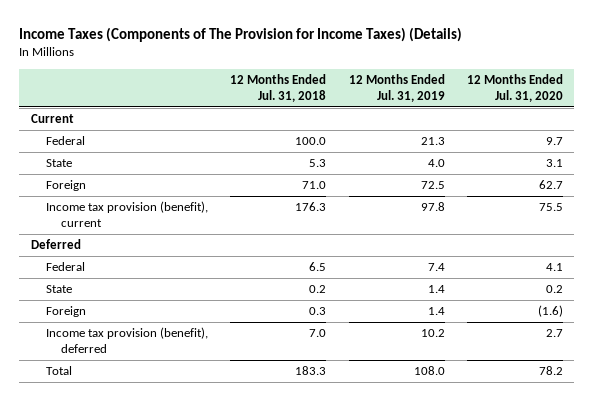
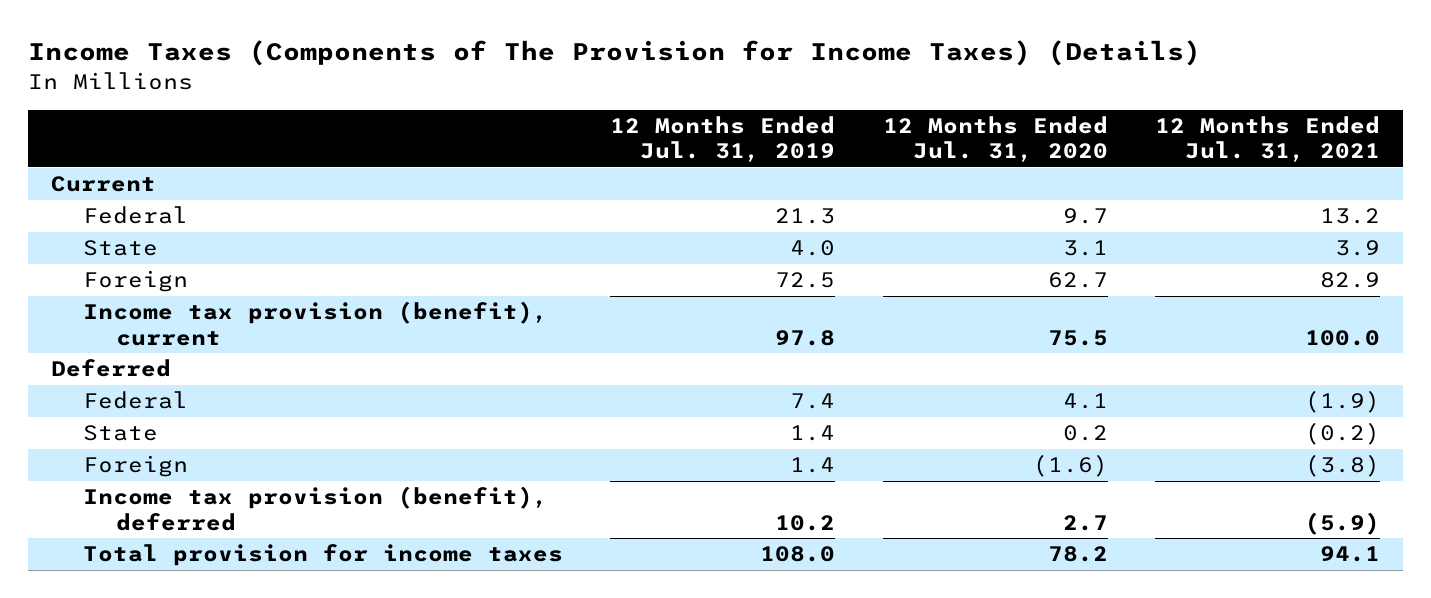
[230,74,327,103] 12 Months Ended Jul. 31, 2018 -> none
none -> [1154,115,1380,163] 12 Months Ended Jul. 31, 2021
[45,366,72,376] Total -> [83,544,564,567] Total provision for income taxes

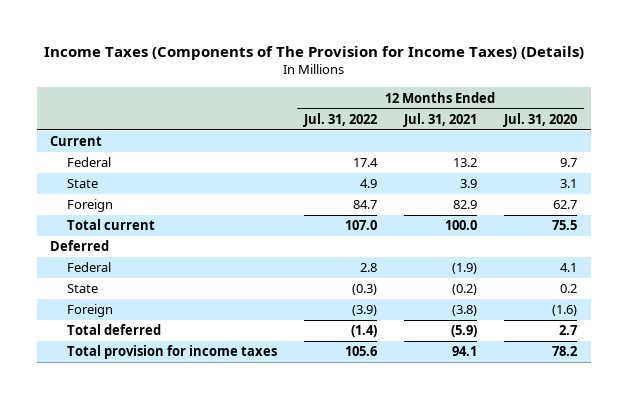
[610,115,836,163] 12 Months Ended Jul. 31, 2019 -> none
none -> [302,112,377,127] Jul. 31, 2022
[83,301,549,346] Income tax provision (benefit), current -> [66,219,155,231] Total current
[83,486,549,531] Income tax provision (benefit), deferred -> [66,324,161,336] Total deferred

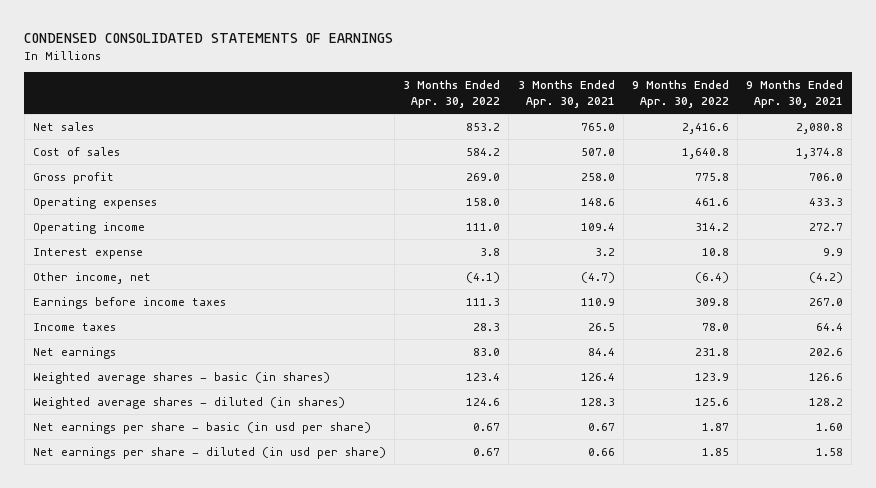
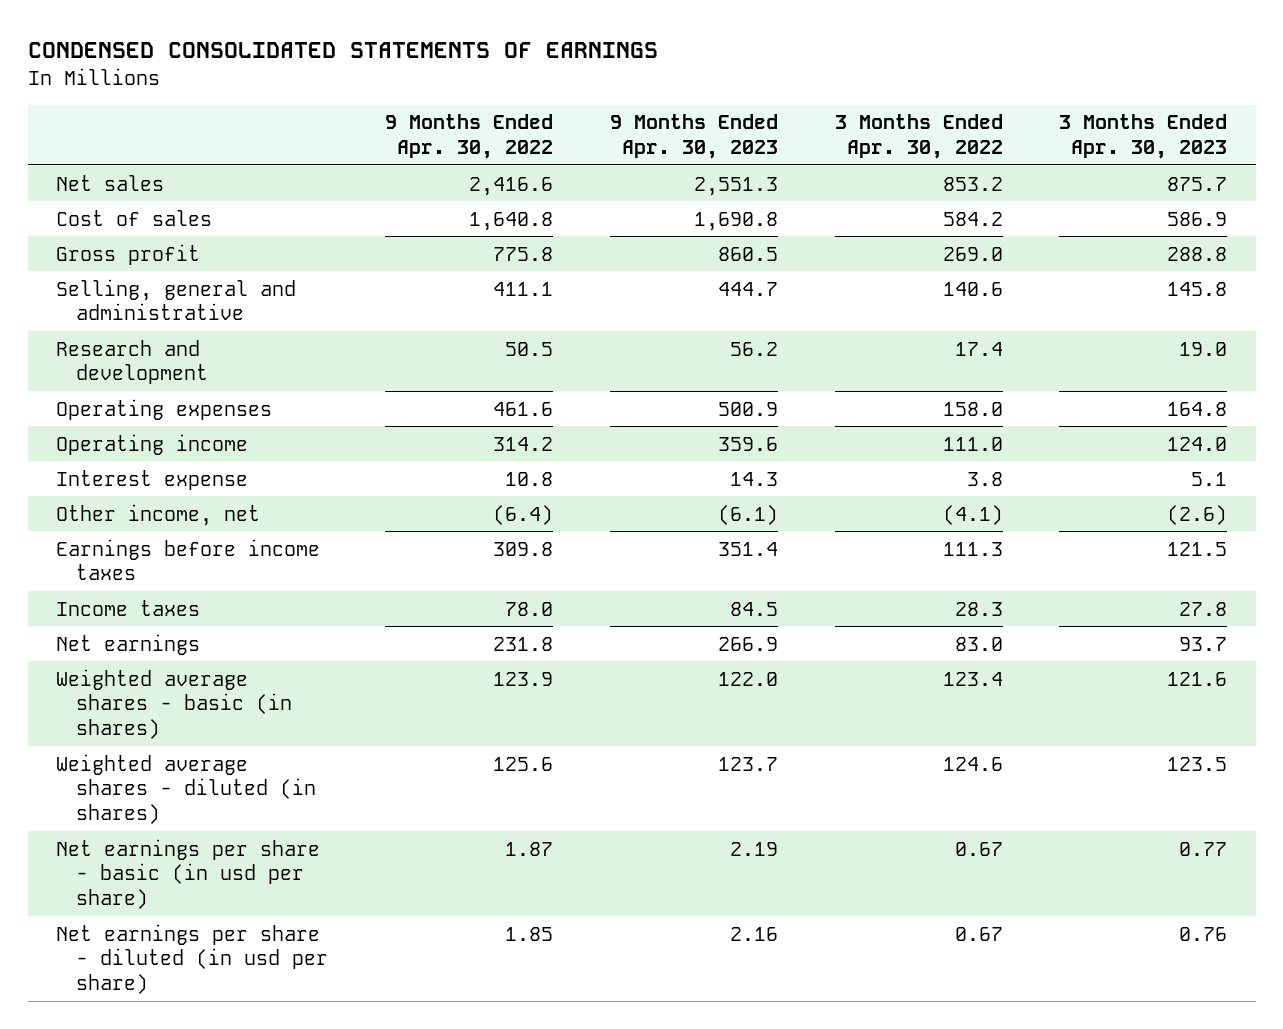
[517,80,615,108] 3 Months Ended Apr. 30, 2021 -> none
[745,80,843,108] 9 Months Ended Apr. 30, 2021 -> none
none -> [609,114,778,159] 9 Months Ended Apr. 30, 2023
none -> [1059,114,1228,159] 3 Months Ended Apr. 30, 2023
none -> [56,278,297,321] Selling, general and administrative
none -> [56,339,209,385] Research and development

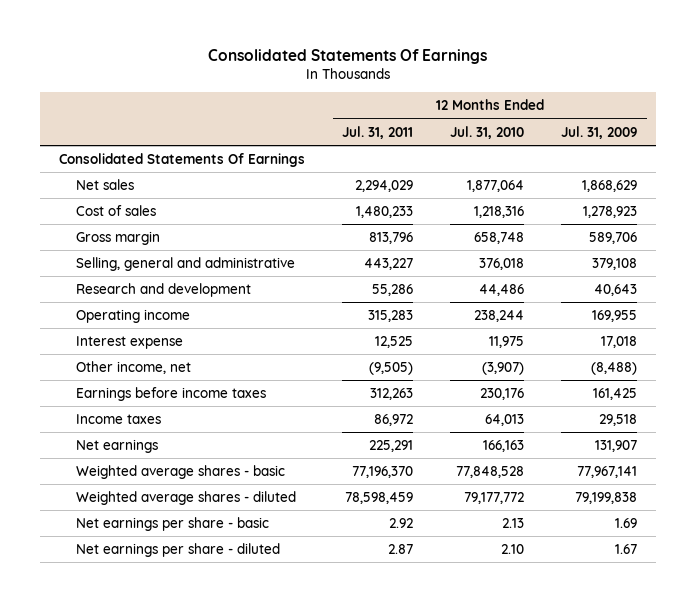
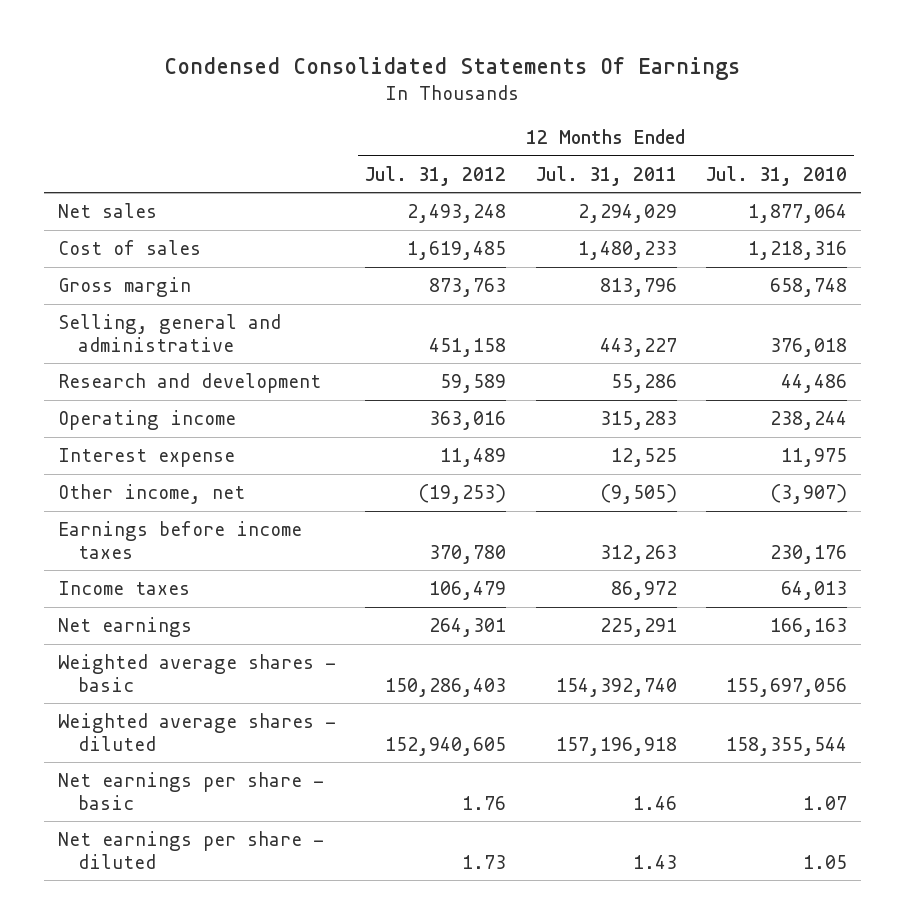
[208,49,488,65] Consolidated Statements Of Earnings -> [164,56,741,80] Condensed Consolidated Statements Of Earnings
[561,125,638,139] Jul. 31, 2009 -> none
none -> [365,165,507,186] Jul. 31, 2012
[58,152,305,167] Consolidated Statements Of Earnings -> none
[352,465,414,478] 77,196,370 -> [555,677,677,697] 154,392,740
[456,465,525,478] 77,848,528 -> [725,677,847,697] 155,697,056
[345,491,414,504] 78,598,459 -> [555,736,677,756] 157,196,918
[464,491,525,504] 79,177,772 -> [725,736,847,756] 158,355,544
[389,517,414,528] 2.92 -> [632,795,677,810] 1.46
[502,517,525,528] 2.13 -> [802,795,847,810] 1.07
[388,543,414,554] 2.87 -> [632,854,677,869] 1.43
[501,543,525,554] 2.10 -> [802,854,847,869] 1.05

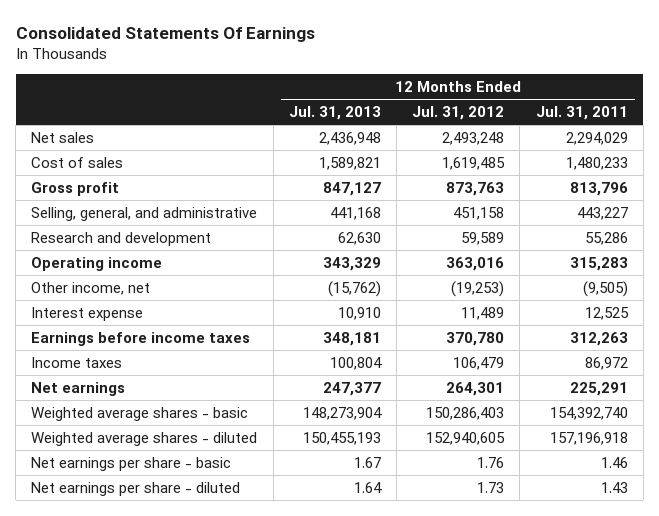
[164,56,741,80] Condensed Consolidated Statements Of Earnings -> [15,27,315,43] Consolidated Statements Of Earnings
[705,165,847,186] Jul. 31, 2010 -> none
none -> [288,105,381,120] Jul. 31, 2013
[58,276,192,297] Gross margin -> [31,181,120,196] Gross profit
[58,313,282,352] Selling, general and administrative -> [31,206,258,221] Selling, general, and administrative
[58,447,236,467] Interest expense -> [31,306,144,321] Interest expense

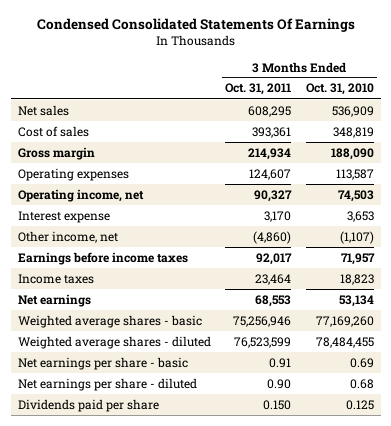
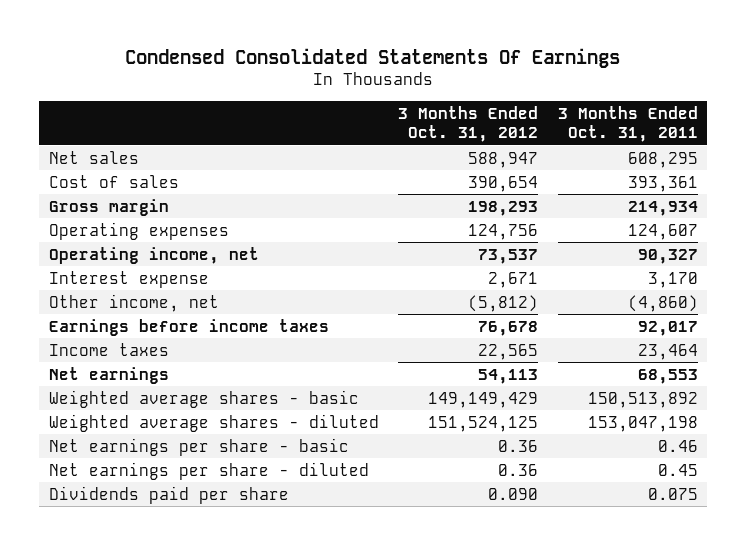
[305,83,374,96] Oct. 31, 2010 -> none
none -> [398,105,539,143] 3 Months Ended Oct. 31, 2012
[233,315,292,327] 75,256,946 -> [587,391,698,408] 150,513,892
[234,336,292,348] 76,523,599 -> [587,415,698,432] 153,047,198
[269,357,292,368] 0.91 -> [657,439,698,452] 0.46
[267,378,292,389] 0.90 -> [657,463,698,476] 0.45
[263,399,292,410] 0.150 -> [647,487,698,500] 0.075

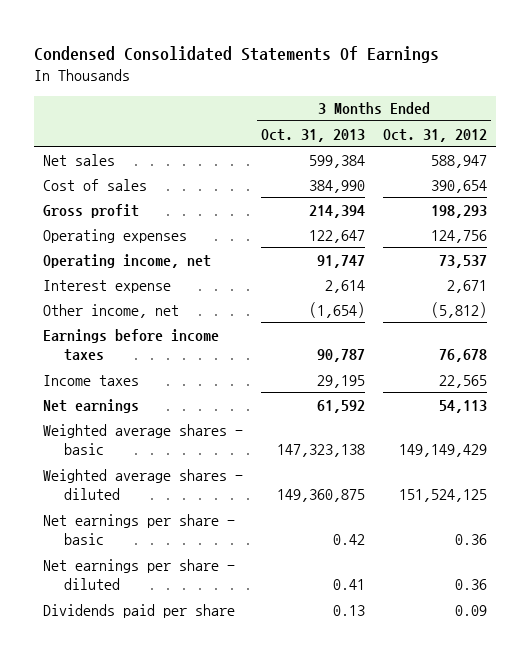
[557,105,698,143] 3 Months Ended Oct. 31, 2011 -> none
none -> [261,128,366,142] Oct. 31, 2013
[48,198,169,216] Gross margin -> [43,203,140,218] Gross profit
[488,487,539,500] 0.090 -> [454,604,487,616] 0.09

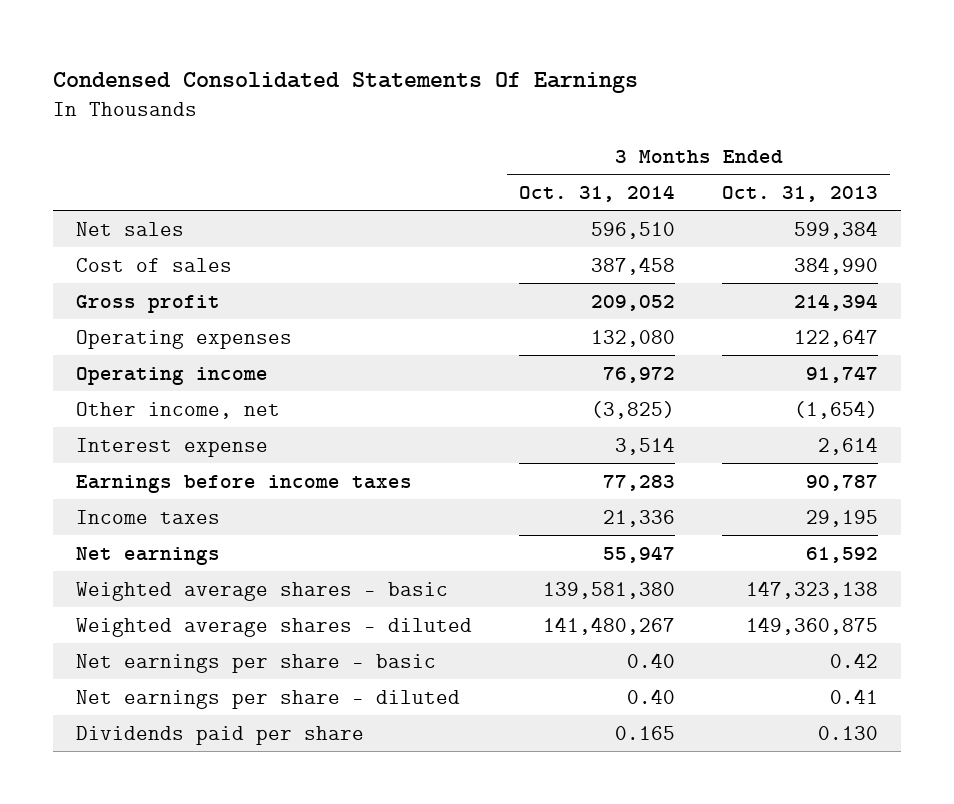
[382,128,487,142] Oct. 31, 2012 -> none
none -> [519,184,676,202] Oct. 31, 2014
[43,253,212,268] Operating income, net -> [76,366,269,385] Operating income
[43,279,172,293] Interest expense -> [76,437,269,457] Interest expense
[333,604,366,616] 0.13 -> [818,725,879,740] 0.130

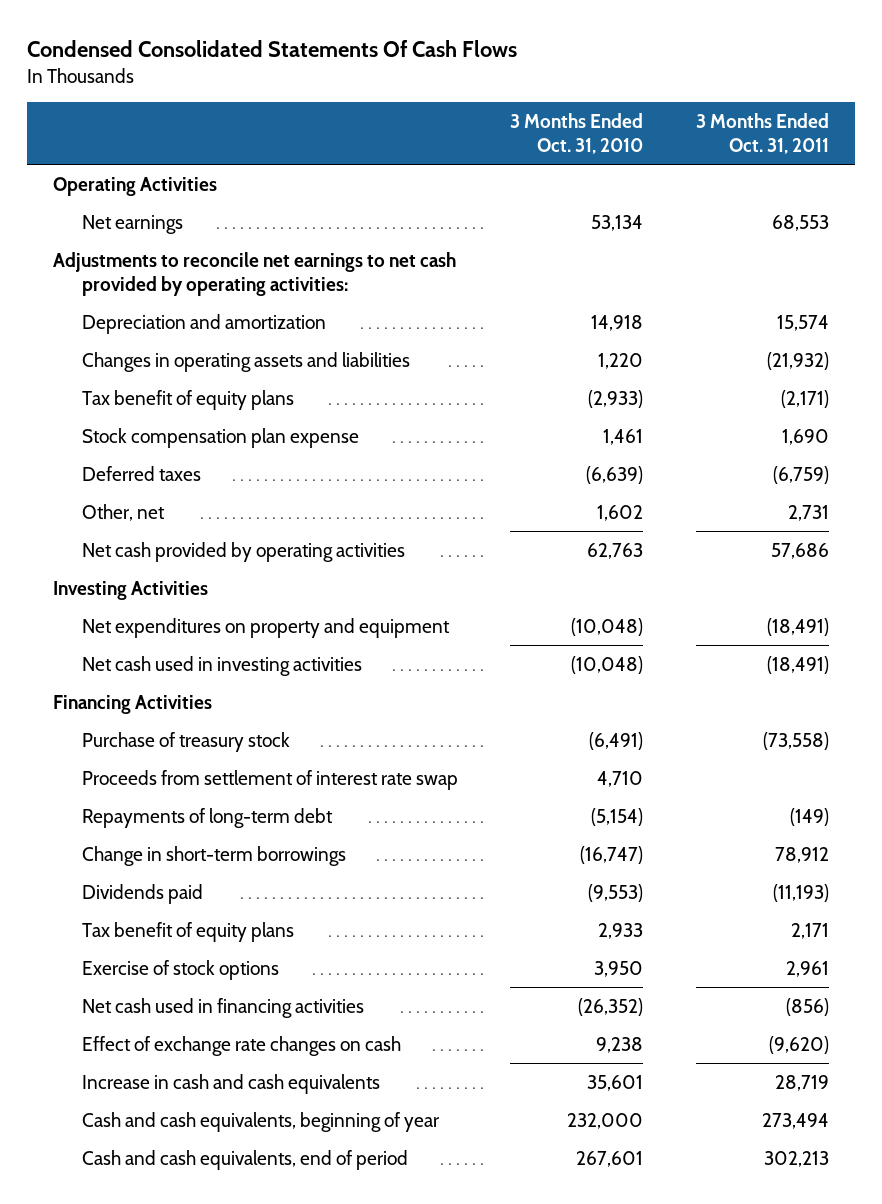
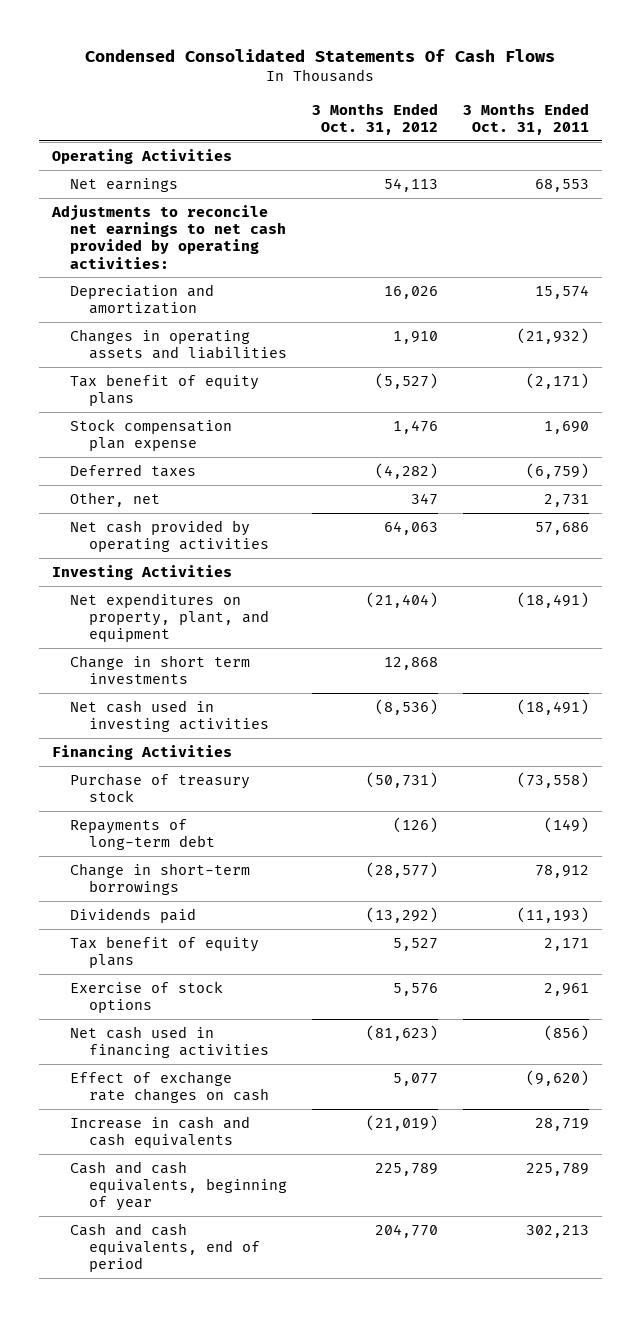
[510,112,644,154] 3 Months Ended Oct. 31, 2010 -> none
none -> [312,102,439,135] 3 Months Ended Oct. 31, 2012
[82,617,451,638] Net expenditures on property and equipment -> [70,592,269,643] Net expenditures on property, plant, and equipment
none -> [70,654,251,685] Change in short term investments
[82,769,459,790] Proceeds from settlement of interest rate swap -> none
[761,1112,829,1129] 273,494 -> [526,1162,590,1176] 225,789

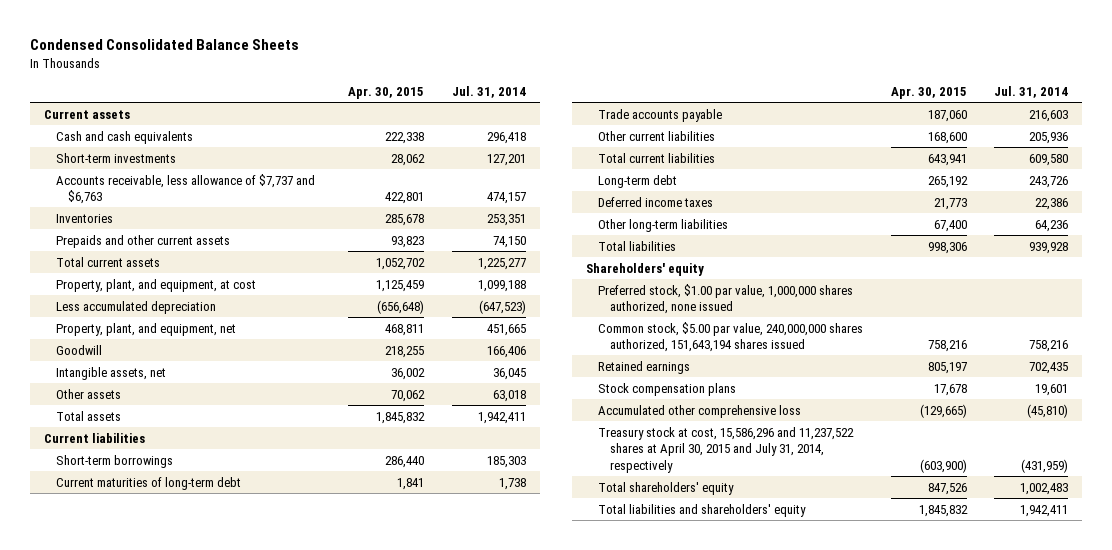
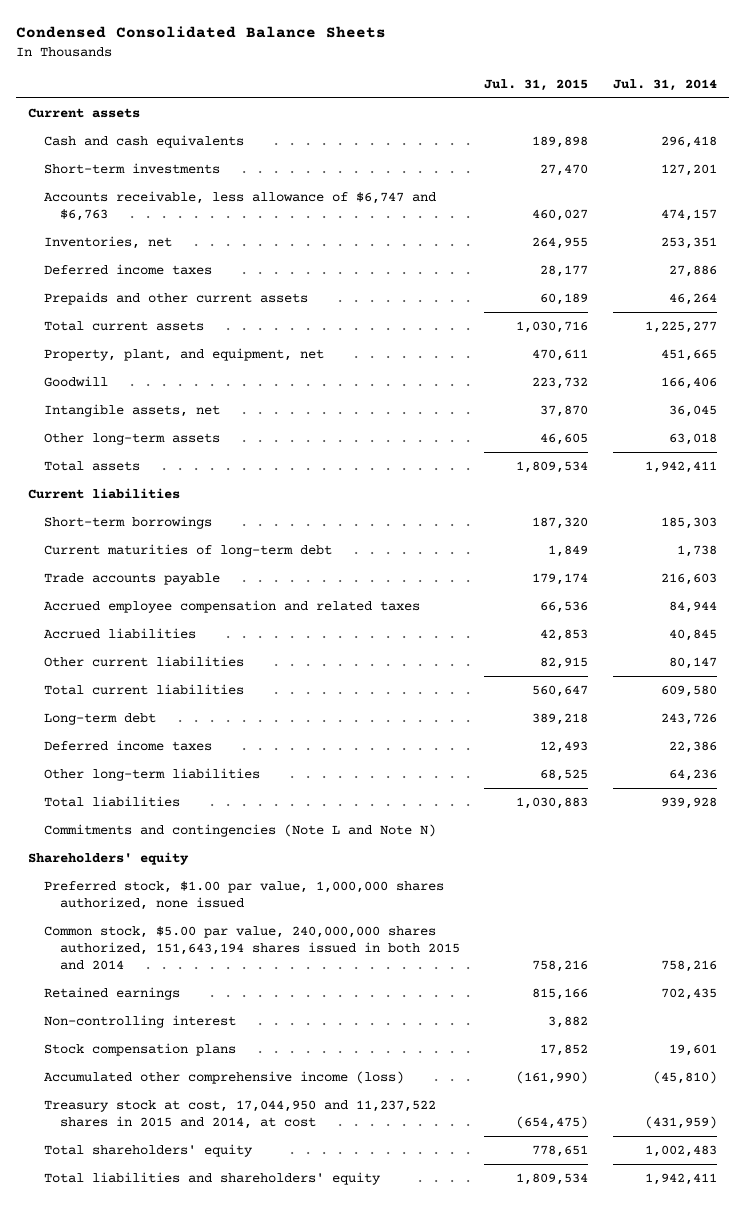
[348,87,425,100] Apr. 30, 2015 -> none
none -> [484,78,589,91] Jul. 31, 2015
[55,173,315,205] Accounts receivable, less allowance of $7,737 and $6,763 -> [43,190,436,222] Accounts receivable, less allowance of $6,747 and $6,763
[55,213,113,223] Inventories -> [43,235,172,249] Inventories, net
none -> [43,263,212,275] Deferred income taxes
[492,235,526,248] 74,150 -> [668,292,717,305] 46,264
[55,278,256,292] Property, plant, and equipment, at cost -> none
[55,300,216,314] Less accumulated depreciation -> none
[55,388,121,399] Other assets -> [43,432,220,445] Other long-term assets
none -> [43,599,420,613] Accrued employee compensation and related taxes
none -> [43,627,196,639] Accrued liabilities
[1029,131,1069,144] 205,936 -> [668,656,717,669] 80,147
none -> [43,823,436,837] Commitments and contingencies (Note L and Note N)
[598,321,864,353] Common stock, $5.00 par value, 240,000,000 shares authorized, 151,643,194 shares issued -> [43,925,460,971] Common stock, $5.00 par value, 240,000,000 shares authorized, 151,643,194 shares issued in both 2015 and 2014
none -> [43,1014,236,1028] Non-controlling interest
[598,404,802,418] Accumulated other comprehensive loss -> [43,1070,404,1084] Accumulated other comprehensive income (loss)
[598,426,855,473] Treasury stock at cost, 15,586,296 and 11,237,522 shares at April 30, 2015 and July 31, 2014, respectively -> [43,1099,436,1130] Treasury stock at cost, 17,044,950 and 11,237,522 shares in 2015 and 2014, at cost

